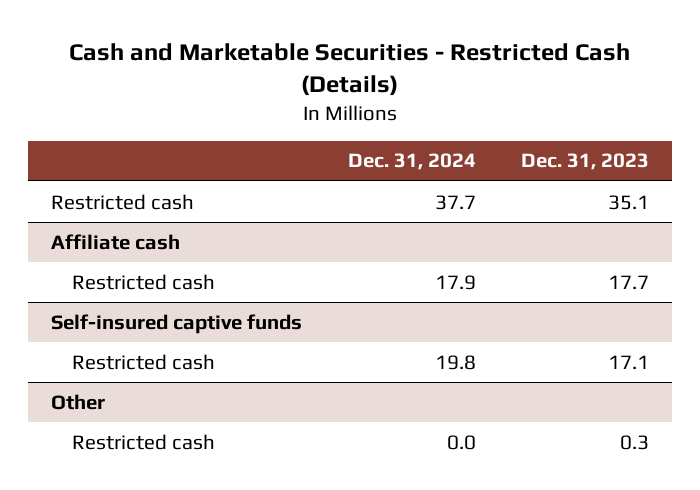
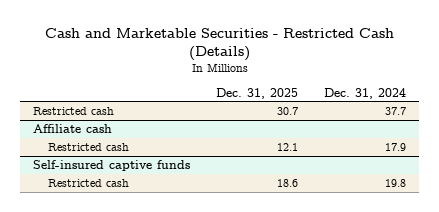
[521,153,650,171] Dec. 31, 2023 -> none
none -> [216,87,299,99] Dec. 31, 2025
[50,393,105,410] Other -> none
[71,433,215,450] Restricted cash -> none

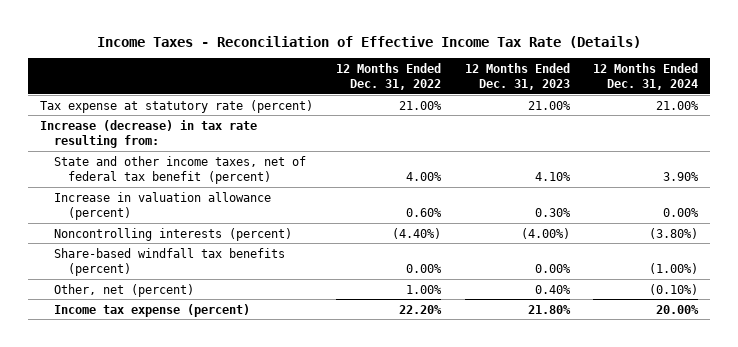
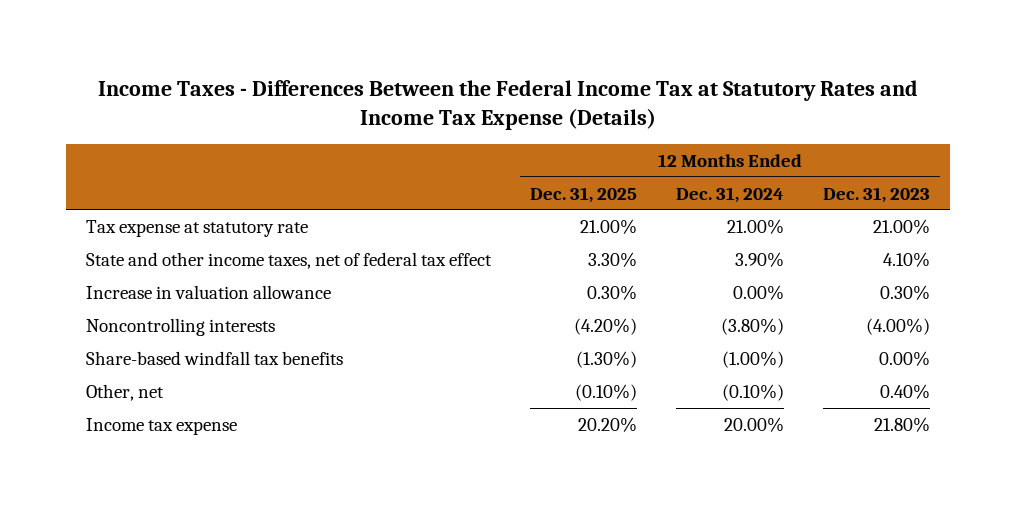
[97,35,642,48] Income Taxes - Reconciliation of Effective Income Tax Rate (Details) -> [98,79,919,131] Income Taxes - Differences Between the Federal Income Tax at Statutory Rates and Income Tax Expense (Details)
[336,63,442,91] 12 Months Ended Dec. 31, 2022 -> none
none -> [529,186,637,203] Dec. 31, 2025
[39,119,257,148] Increase (decrease) in tax rate resulting from: -> none
[39,99,313,113] Tax expense at statutory rate (percent) -> [85,219,308,237] Tax expense at statutory rate
[54,155,307,184] State and other income taxes, net of federal tax benefit (percent) -> [85,251,492,269] State and other income taxes, net of federal tax effect
[54,191,272,220] Increase in valuation allowance (percent) -> [85,284,331,299] Increase in valuation allowance
[54,227,293,241] Noncontrolling interests (percent) -> [85,317,275,336] Noncontrolling interests
[54,247,286,276] Share-based windfall tax benefits (percent) -> [85,350,343,365] Share-based windfall tax benefits
[54,283,195,297] Other, net (percent) -> [85,383,164,401] Other, net
[54,303,251,317] Income tax expense (percent) -> [85,417,237,435] Income tax expense

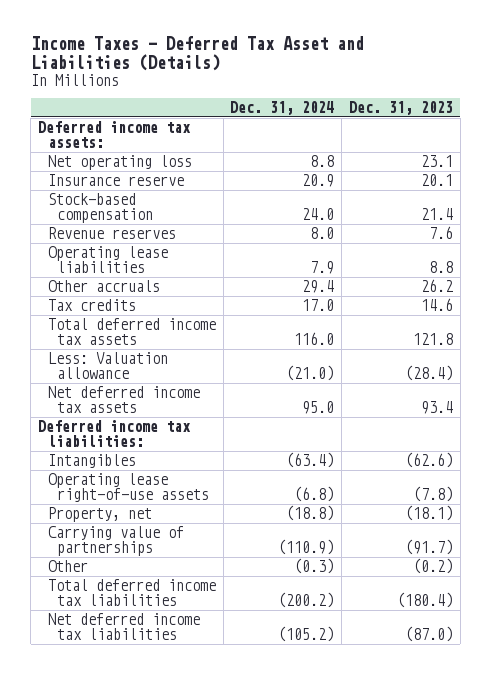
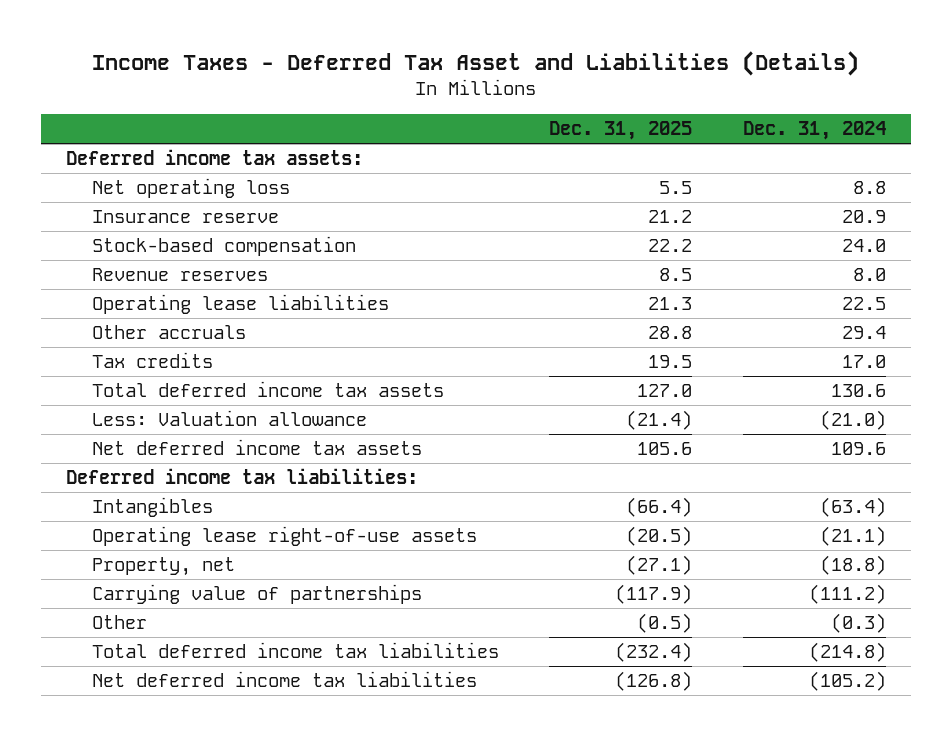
[348,101,453,116] Dec. 31, 2023 -> none
none -> [549,121,693,141] Dec. 31, 2025
[310,261,335,275] 7.9 -> [841,297,886,311] 22.5
[294,332,335,346] 116.0 -> [830,384,886,398] 130.6
[302,401,335,415] 95.0 -> [830,442,886,456] 109.6
[294,486,335,503] (6.8) -> [819,526,886,547] (21.1)
[278,539,335,556] (110.9) -> [808,584,886,605] (111.2)
[278,592,335,609] (200.2) -> [808,642,886,663] (214.8)

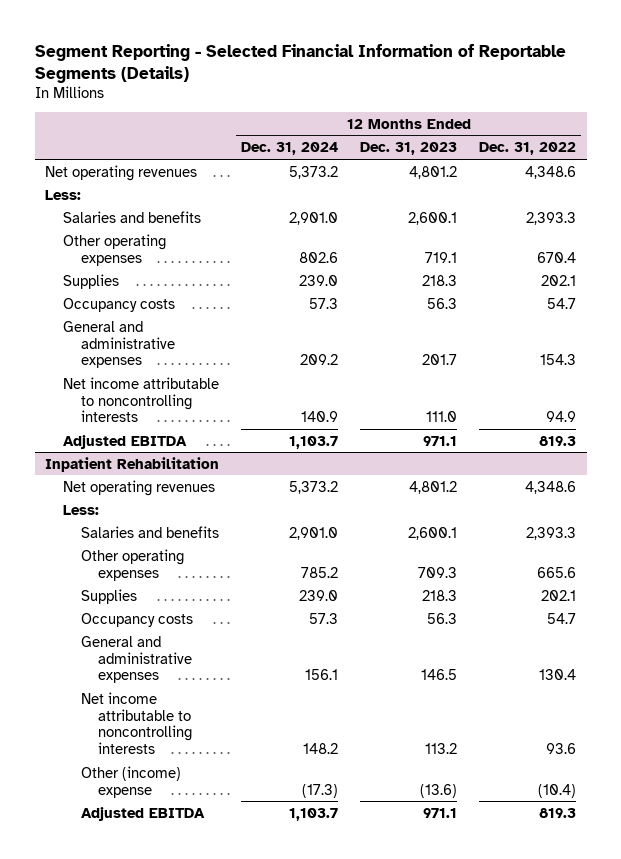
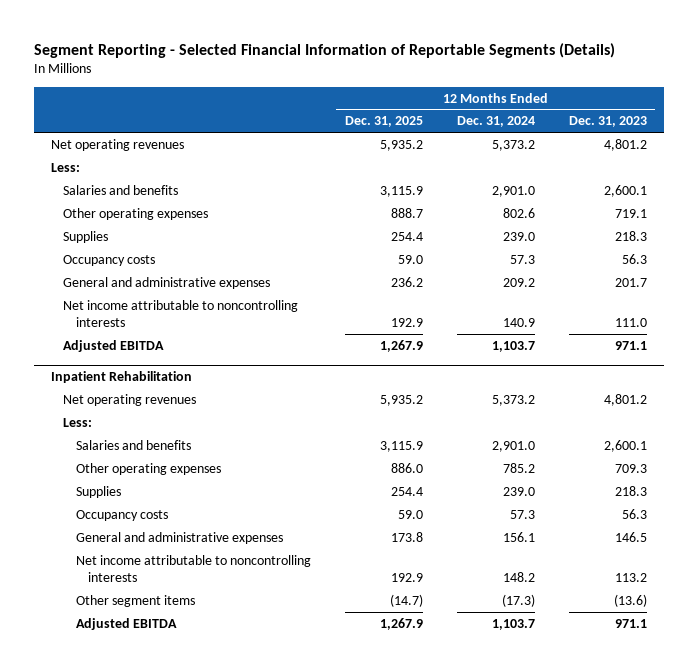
[478,142,576,156] Dec. 31, 2022 -> none
none -> [344,116,423,128] Dec. 31, 2025
[80,765,181,798] Other (income) expense -> [75,594,195,607] Other segment items

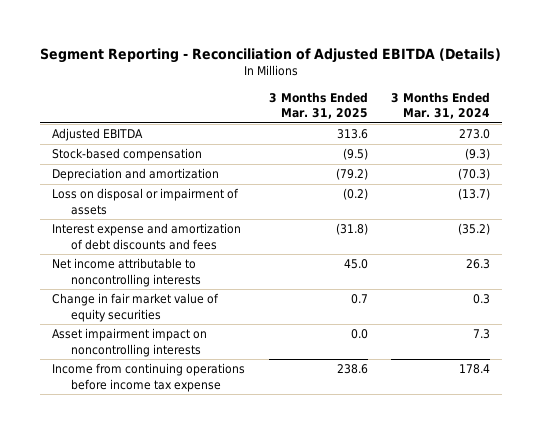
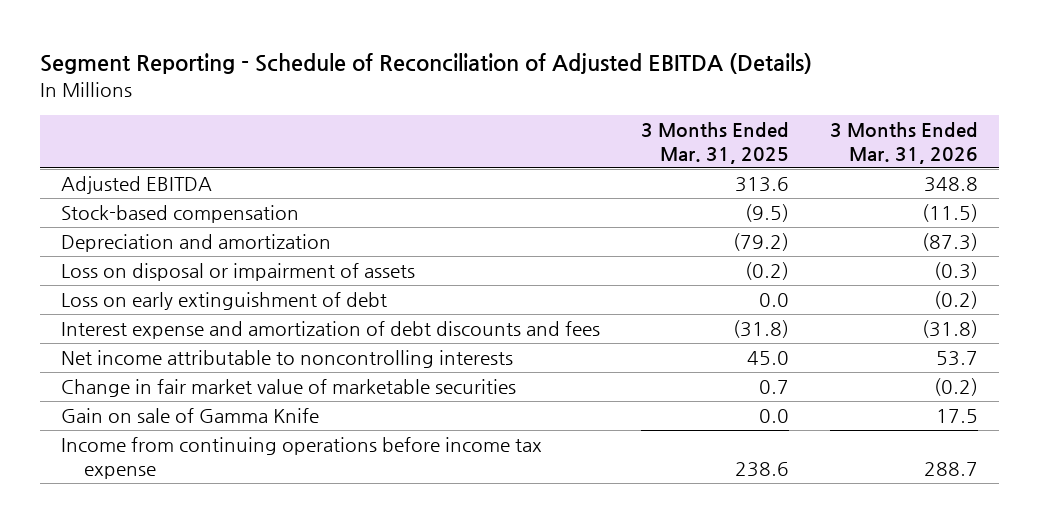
[40,47,502,63] Segment Reporting - Reconciliation of Adjusted EBITDA (Details) -> [40,52,813,74] Segment Reporting - Schedule of Reconciliation of Adjusted EBITDA (Details)
[391,92,491,120] 3 Months Ended Mar. 31, 2024 -> none
none -> [830,121,979,164] 3 Months Ended Mar. 31, 2026
none -> [60,292,387,311] Loss on early extinguishment of debt
[51,328,207,357] Asset impairment impact on noncontrolling interests -> none
[51,293,219,322] Change in fair market value of equity securities -> [60,379,516,398] Change in fair market value of marketable securities
none -> [60,408,319,424] Gain on sale of Gamma Knife

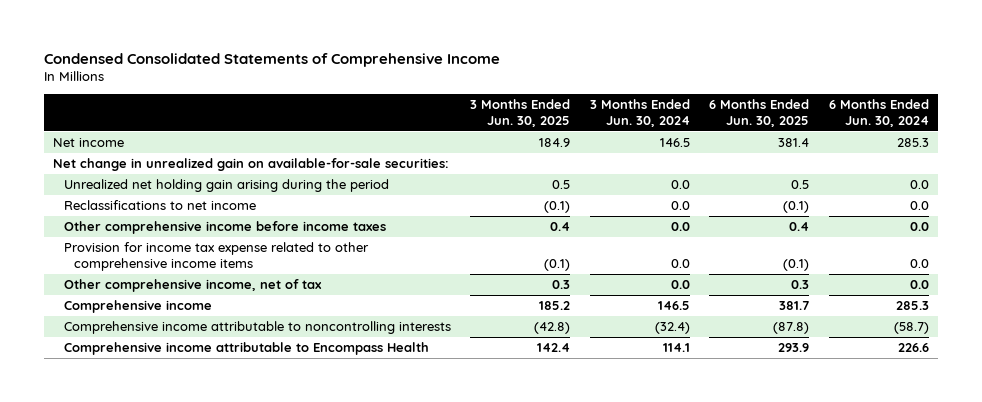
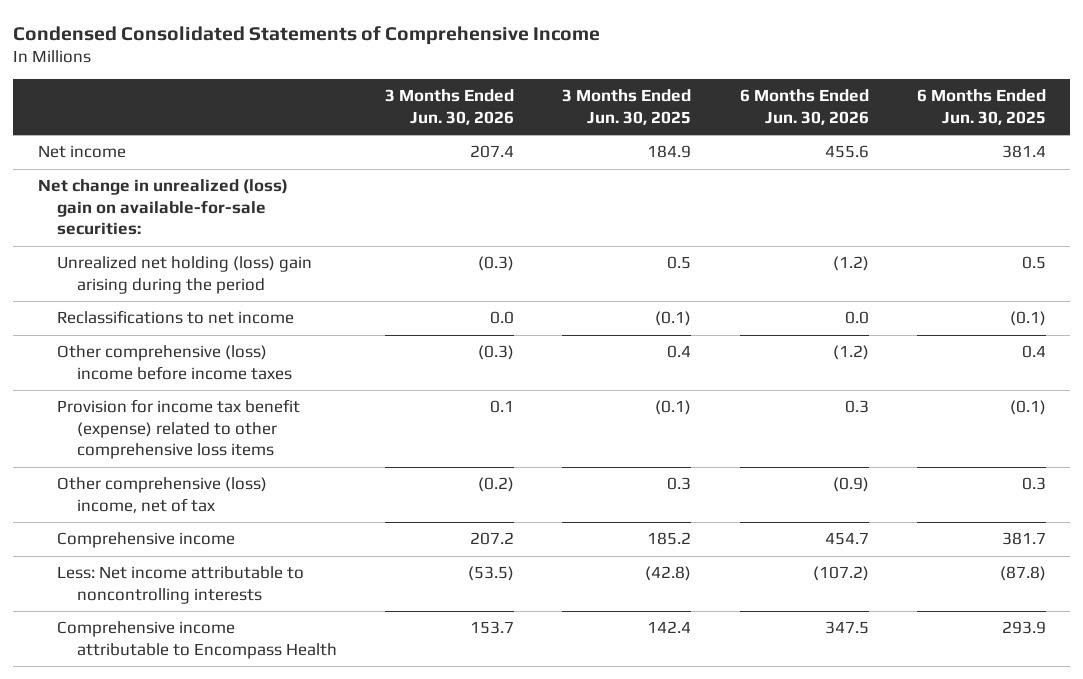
[589,99,690,127] 3 Months Ended Jun. 30, 2024 -> none
[828,99,929,127] 6 Months Ended Jun. 30, 2024 -> none
none -> [385,89,515,125] 3 Months Ended Jun. 30, 2026
none -> [739,89,869,125] 6 Months Ended Jun. 30, 2026
[53,157,450,171] Net change in unrealized gain on available-for-sale securities: -> [37,179,288,236] Net change in unrealized (loss) gain on available-for-sale securities:
[63,178,389,192] Unrealized net holding gain arising during the period -> [57,256,313,294] Unrealized net holding (loss) gain arising during the period
[63,220,386,234] Other comprehensive income before income taxes -> [57,345,292,380] Other comprehensive (loss) income before income taxes
[63,241,369,271] Provision for income tax expense related to other comprehensive income items -> [57,399,301,460] Provision for income tax benefit (expense) related to other comprehensive loss items
[63,278,322,292] Other comprehensive income, net of tax -> [57,477,268,513] Other comprehensive (loss) income, net of tax
[63,320,451,334] Comprehensive income attributable to noncontrolling interests -> [57,566,305,604] Less: Net income attributable to noncontrolling interests

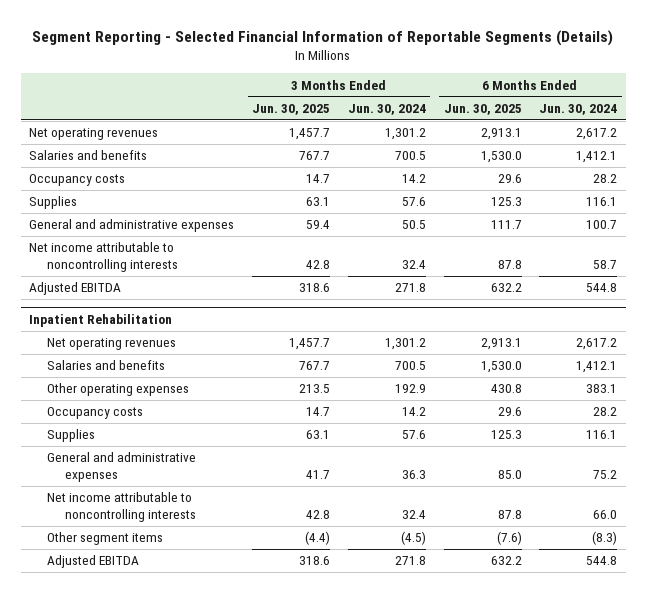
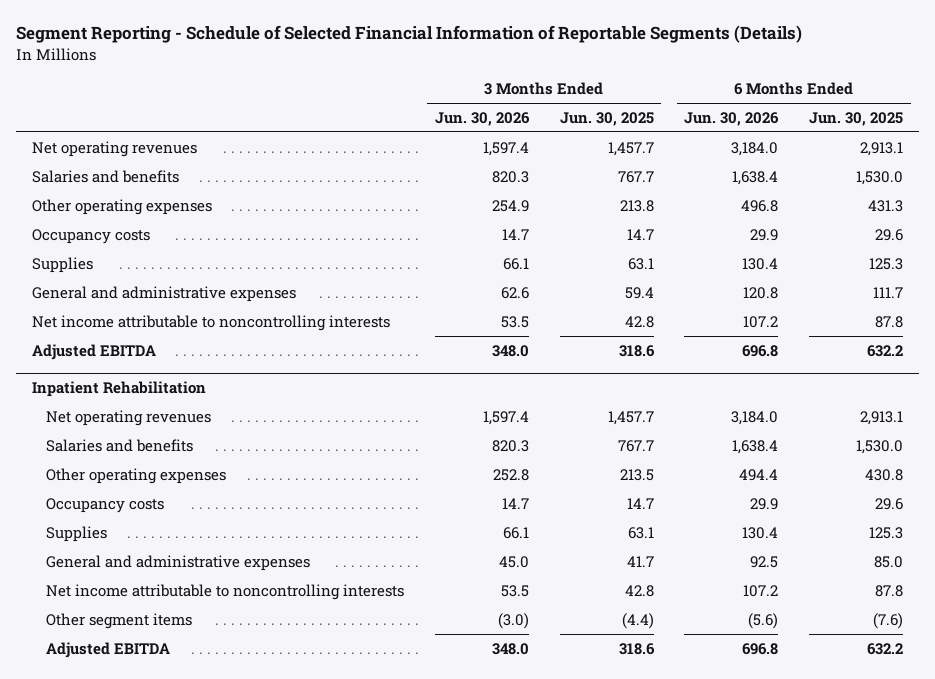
[32,29,614,46] Segment Reporting - Selected Financial Information of Reportable Segments (Details) -> [16,25,803,44] Segment Reporting - Schedule of Selected Financial Information of Reportable Segments (Details)
[347,103,426,115] Jun. 30, 2024 -> none
[539,103,618,115] Jun. 30, 2024 -> none
none -> [434,111,530,126] Jun. 30, 2026
none -> [684,111,780,126] Jun. 30, 2026
none -> [31,198,212,215] Other operating expenses

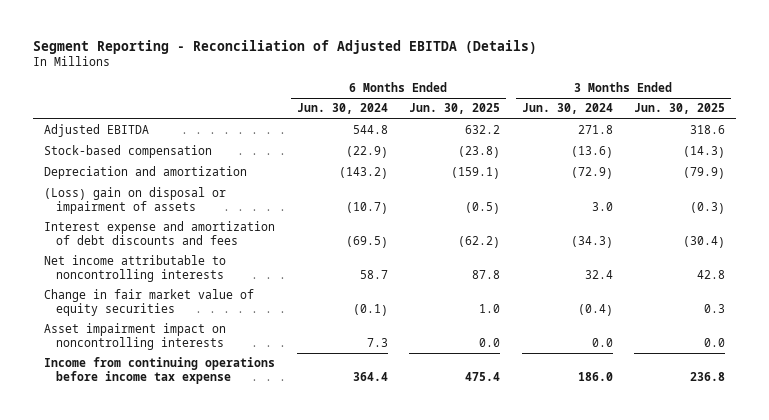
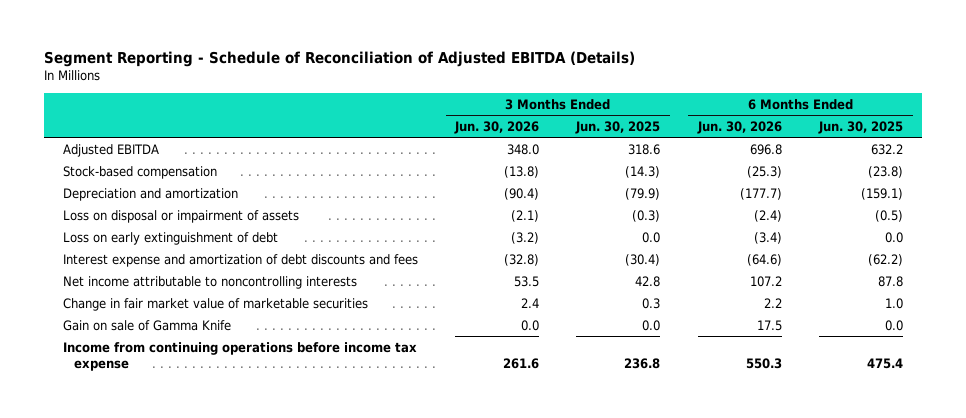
[33,39,538,54] Segment Reporting - Reconciliation of Adjusted EBITDA (Details) -> [43,51,635,68] Segment Reporting - Schedule of Reconciliation of Adjusted EBITDA (Details)
[296,103,388,115] Jun. 30, 2024 -> none
[521,103,613,115] Jun. 30, 2024 -> none
none -> [453,120,539,134] Jun. 30, 2026
none -> [696,120,782,134] Jun. 30, 2026
[44,187,227,214] (Loss) gain on disposal or impairment of assets -> [62,209,299,223] Loss on disposal or impairment of assets
none -> [62,231,278,245] Loss on early extinguishment of debt
[44,323,227,350] Asset impairment impact on noncontrolling interests -> none
[44,289,255,316] Change in fair market value of equity securities -> [62,297,368,311] Change in fair market value of marketable securities
none -> [62,319,231,331] Gain on sale of Gamma Knife

